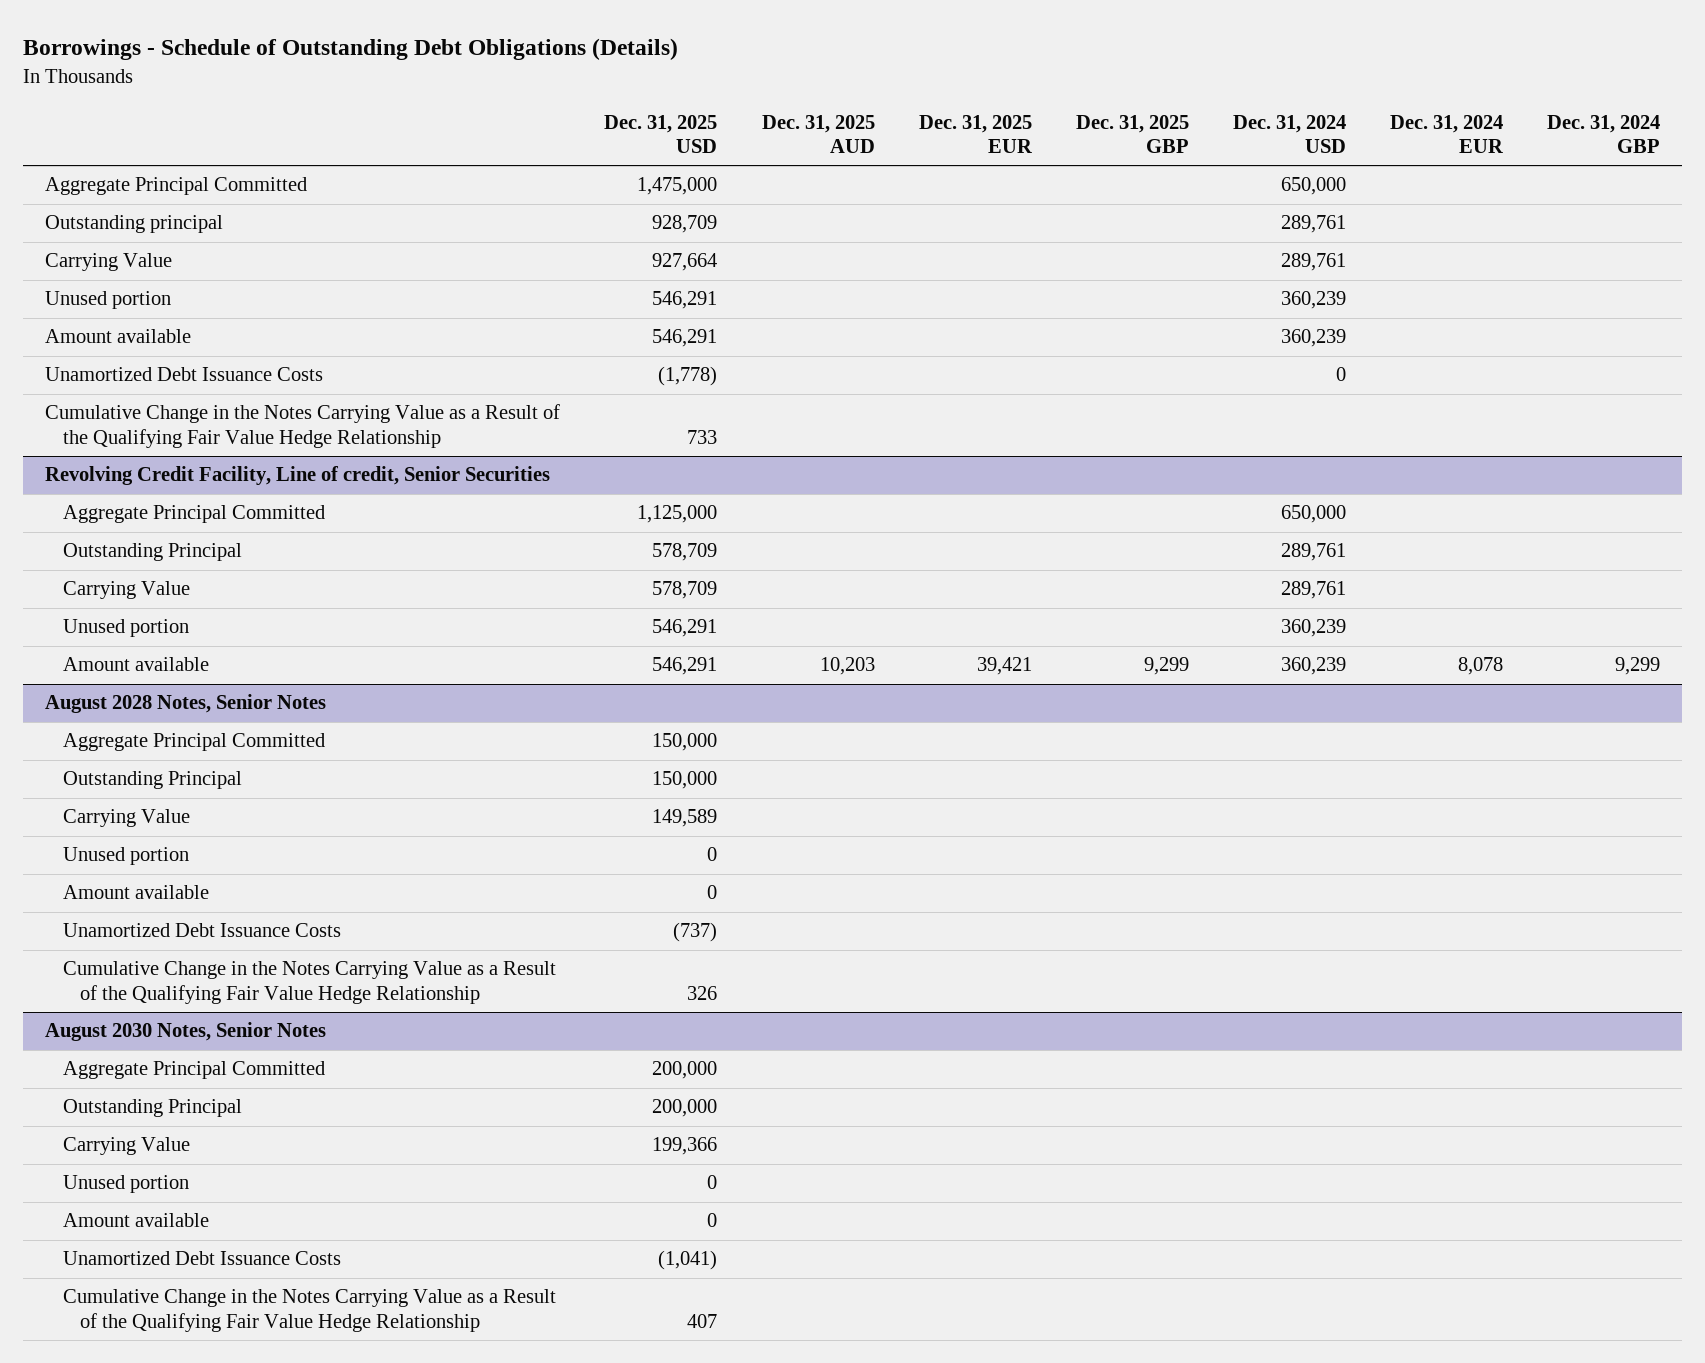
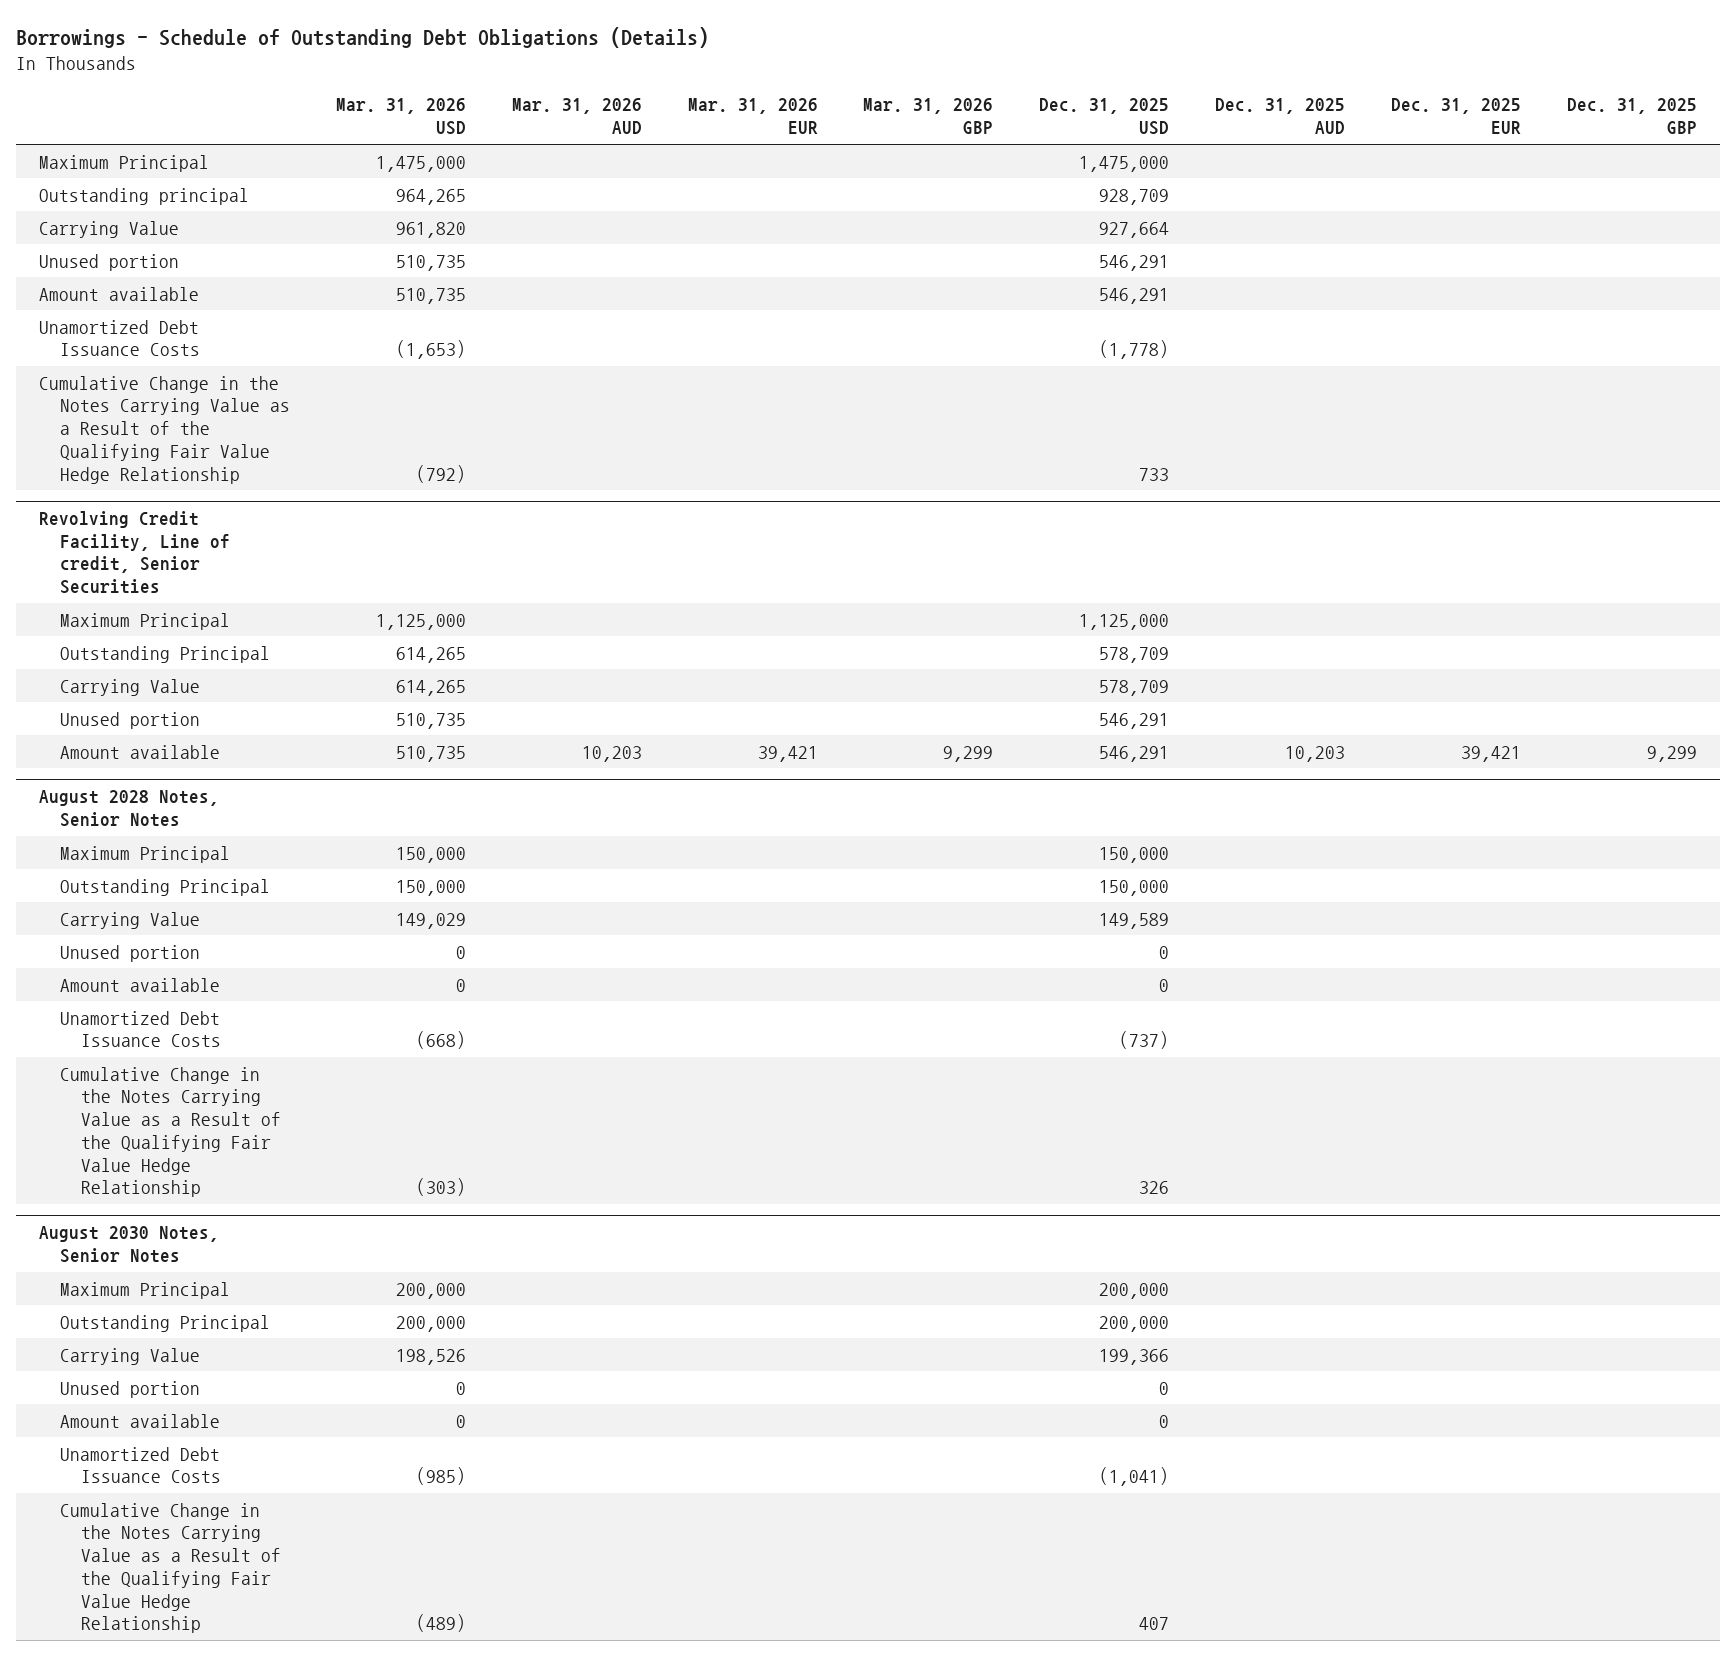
[1232,115,1346,154] Dec. 31, 2024 USD -> none
[1389,115,1503,154] Dec. 31, 2024 EUR -> none
[1546,115,1660,154] Dec. 31, 2024 GBP -> none
none -> [335,98,466,136] Mar. 31, 2026 USD
none -> [511,98,642,135] Mar. 31, 2026 AUD
none -> [687,98,818,135] Mar. 31, 2026 EUR
none -> [863,98,994,135] Mar. 31, 2026 GBP
[45,177,308,196] Aggregate Principal Committed -> [38,154,209,172] Maximum Principal
[62,505,325,524] Aggregate Principal Committed -> [59,612,230,630] Maximum Principal
[62,733,325,752] Aggregate Principal Committed -> [59,845,230,863] Maximum Principal
[62,1061,325,1080] Aggregate Principal Committed -> [59,1281,230,1299] Maximum Principal

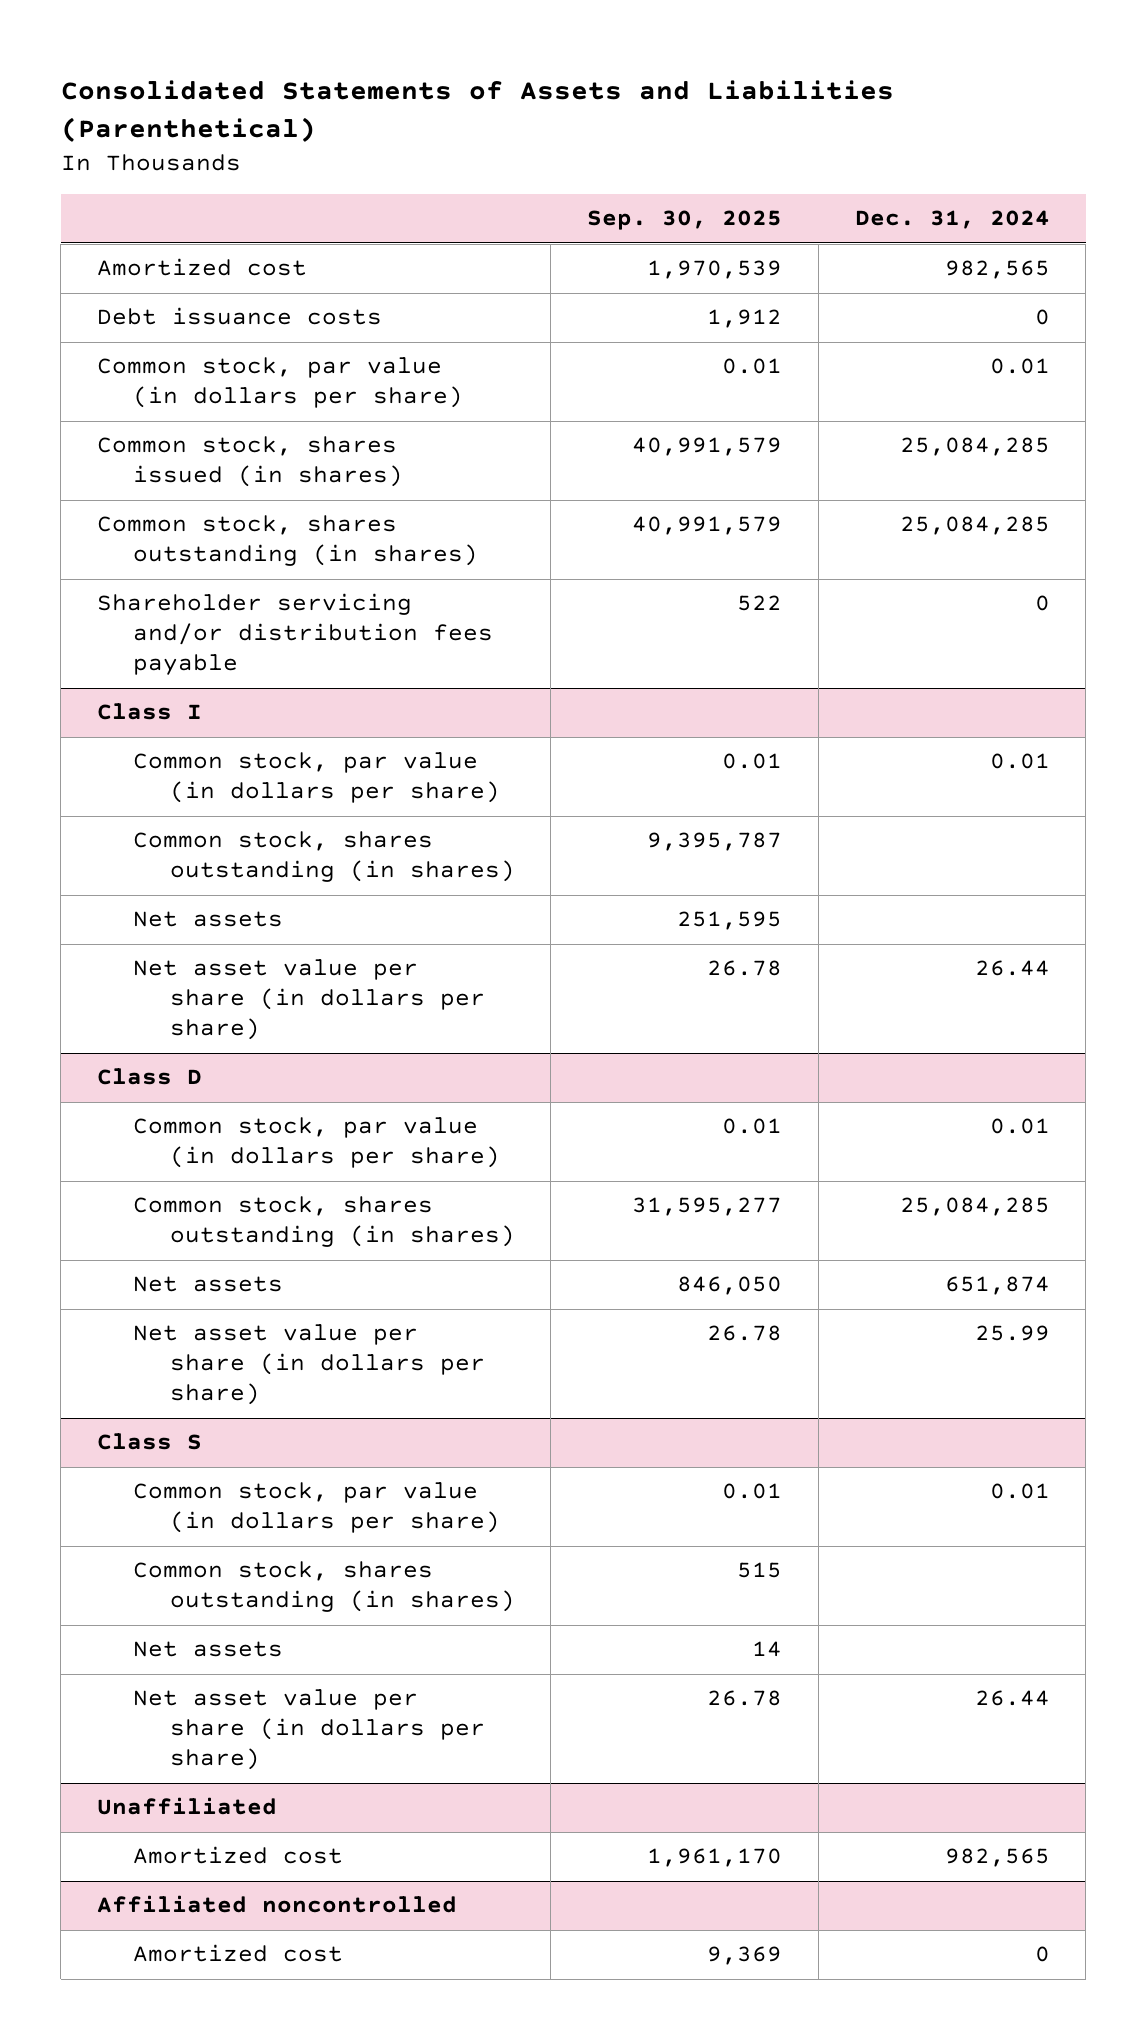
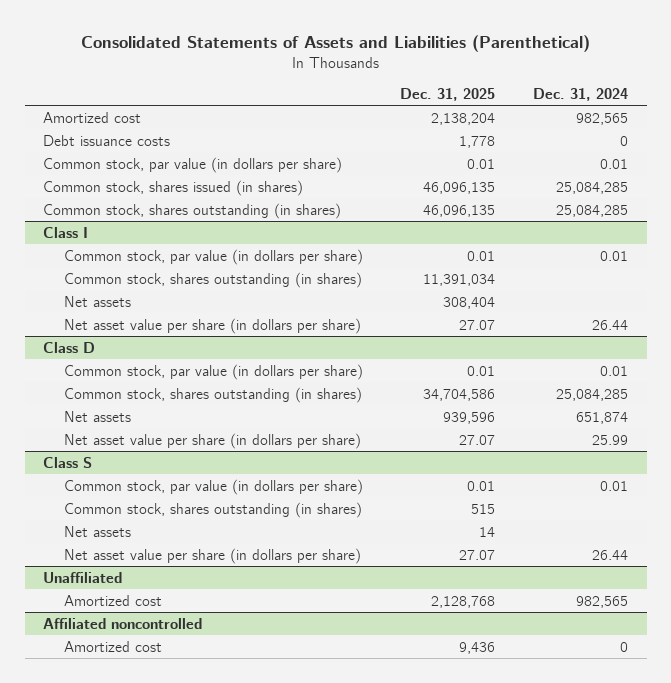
[587,210,783,231] Sep. 30, 2025 -> none
none -> [400,88,496,102] Dec. 31, 2025
[97,593,494,676] Shareholder servicing and/or distribution fees payable -> none

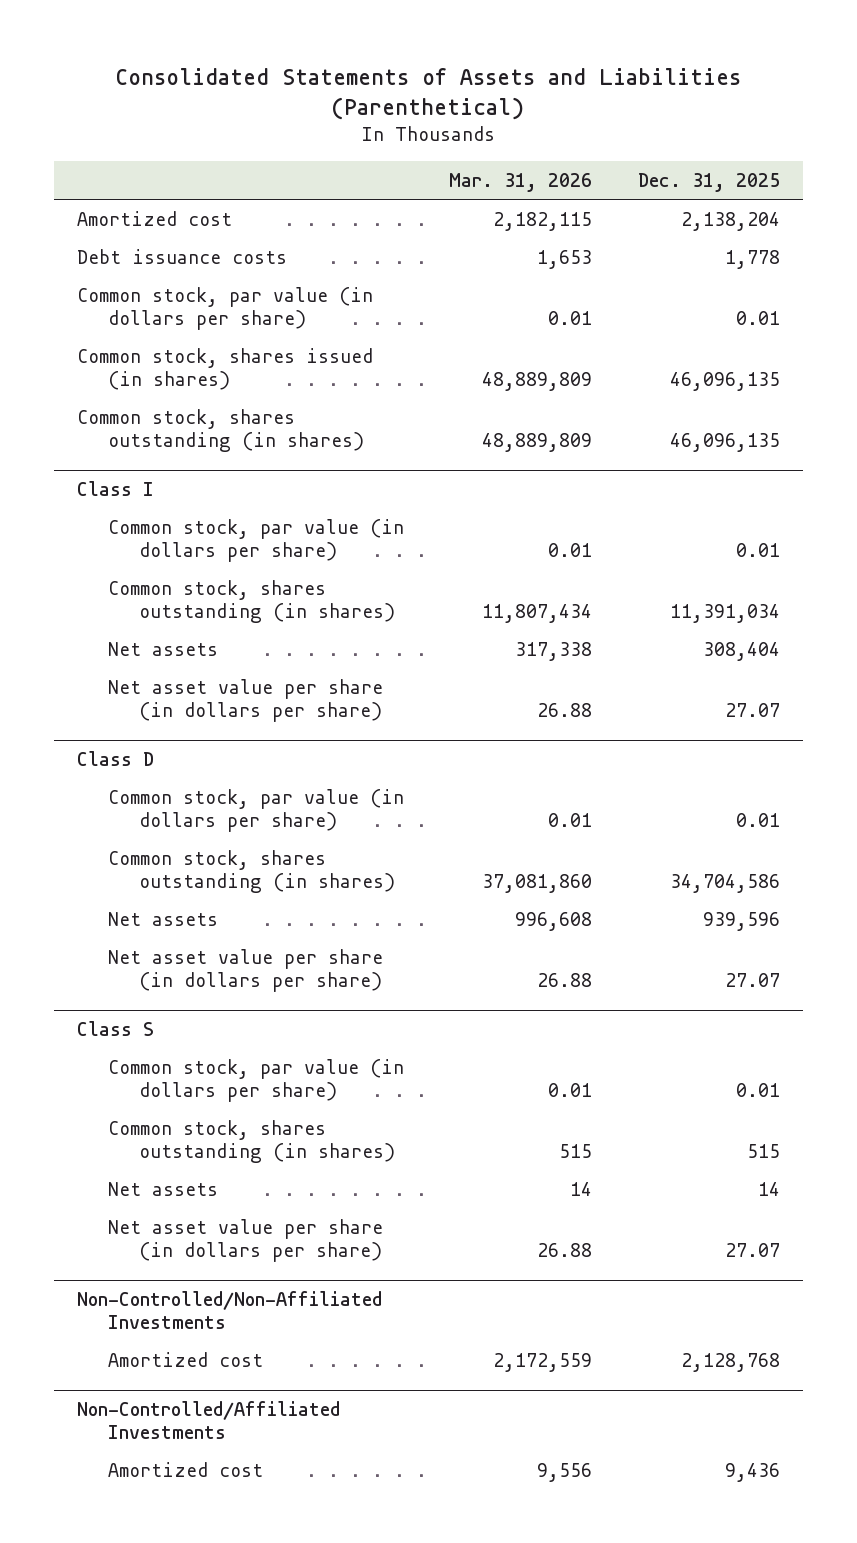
[532,88,628,102] Dec. 31, 2024 -> none
none -> [449,172,593,192] Mar. 31, 2026
[43,571,123,583] Unaffiliated -> [76,1291,382,1330] Non-Controlled/Non-Affiliated Investments
[43,617,203,629] Affiliated noncontrolled -> [76,1401,340,1440] Non-Controlled/Affiliated Investments

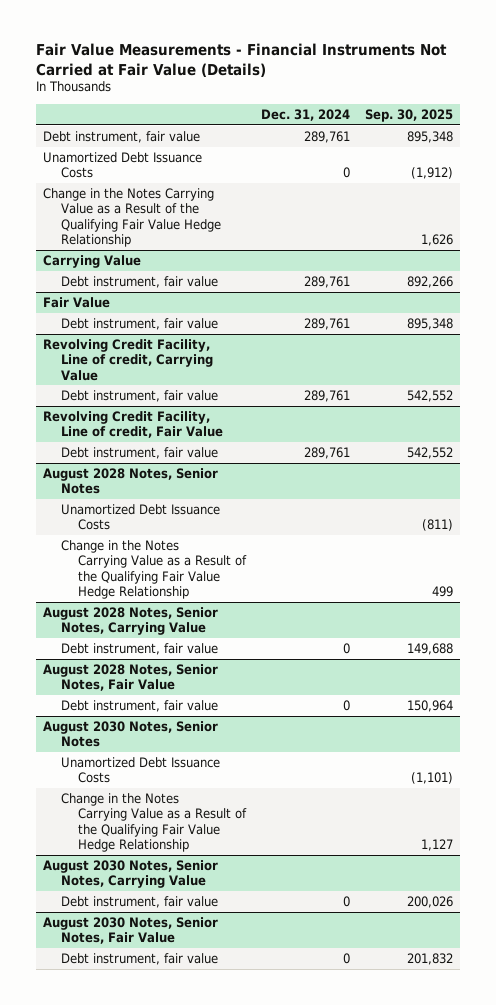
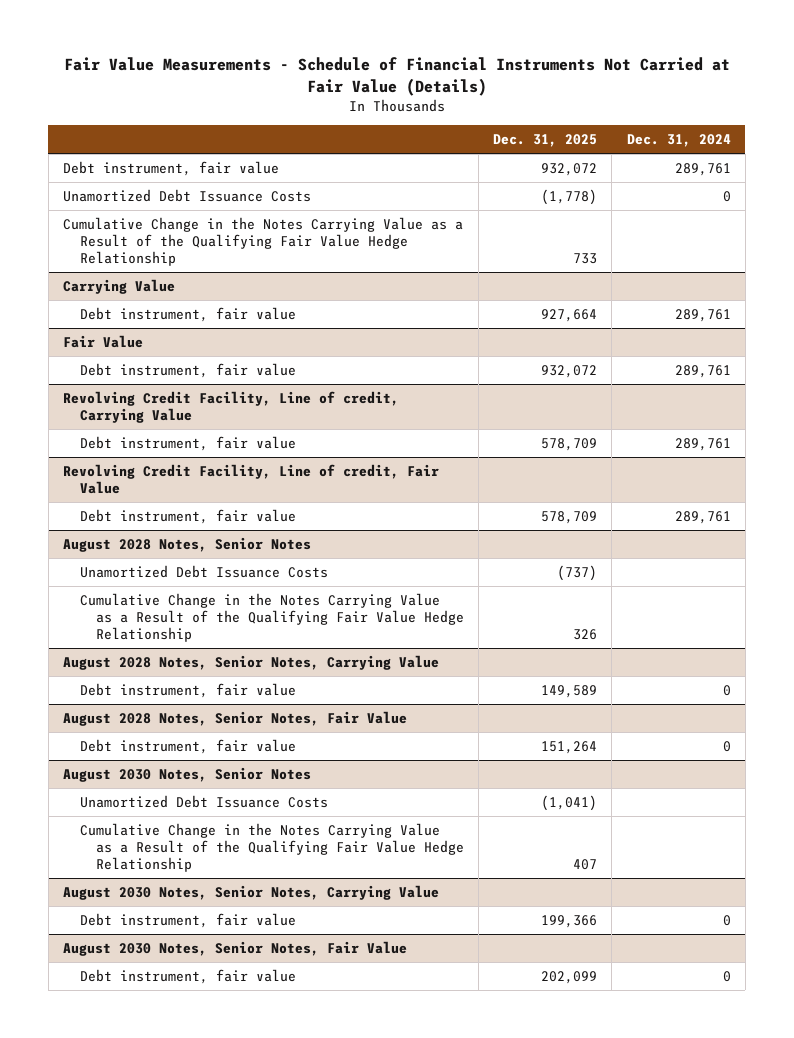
[35,43,447,77] Fair Value Measurements - Financial Instruments Not Carried at Fair Value (Details) -> [63,57,730,96] Fair Value Measurements - Schedule of Financial Instruments Not Carried at Fair Value (Details)
[364,108,453,122] Sep. 30, 2025 -> none
none -> [493,133,598,147] Dec. 31, 2025
[43,188,221,247] Change in the Notes Carrying Value as a Result of the Qualifying Fair Value Hedge Relationship -> [63,216,464,267] Cumulative Change in the Notes Carrying Value as a Result of the Qualifying Fair Value Hedge Relationship
[60,540,248,599] Change in the Notes Carrying Value as a Result of the Qualifying Fair Value Hedge Relationship -> [79,592,464,643] Cumulative Change in the Notes Carrying Value as a Result of the Qualifying Fair Value Hedge Relationship
[60,793,248,852] Change in the Notes Carrying Value as a Result of the Qualifying Fair Value Hedge Relationship -> [79,822,464,873] Cumulative Change in the Notes Carrying Value as a Result of the Qualifying Fair Value Hedge Relationship

